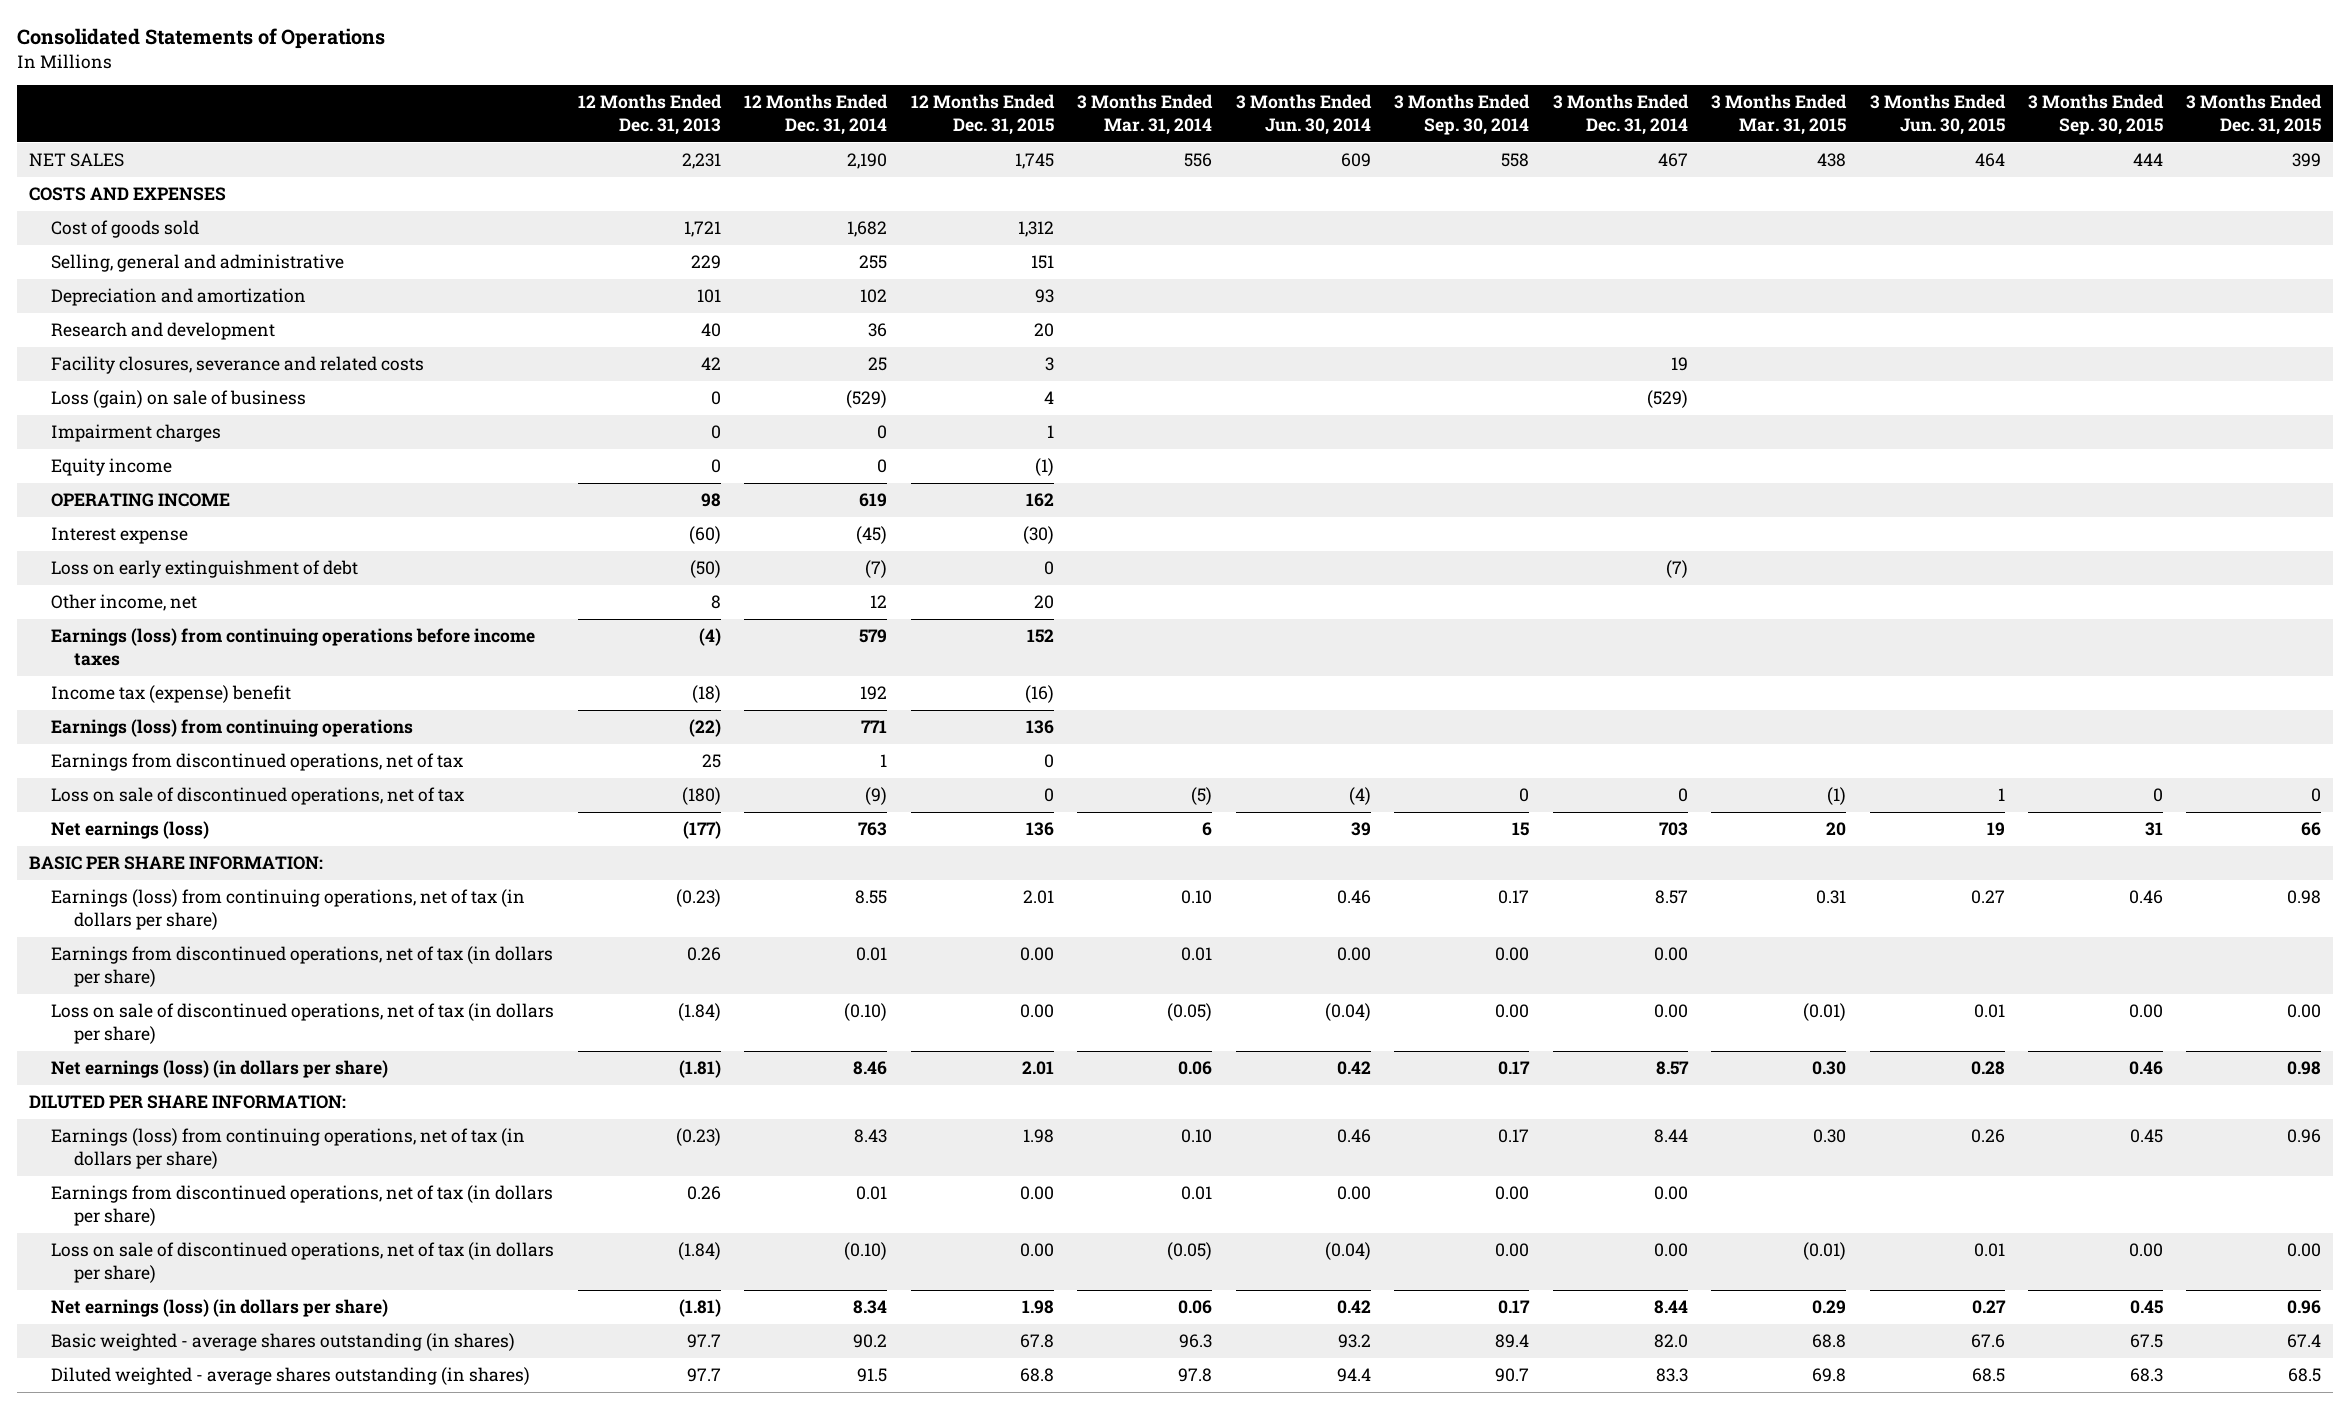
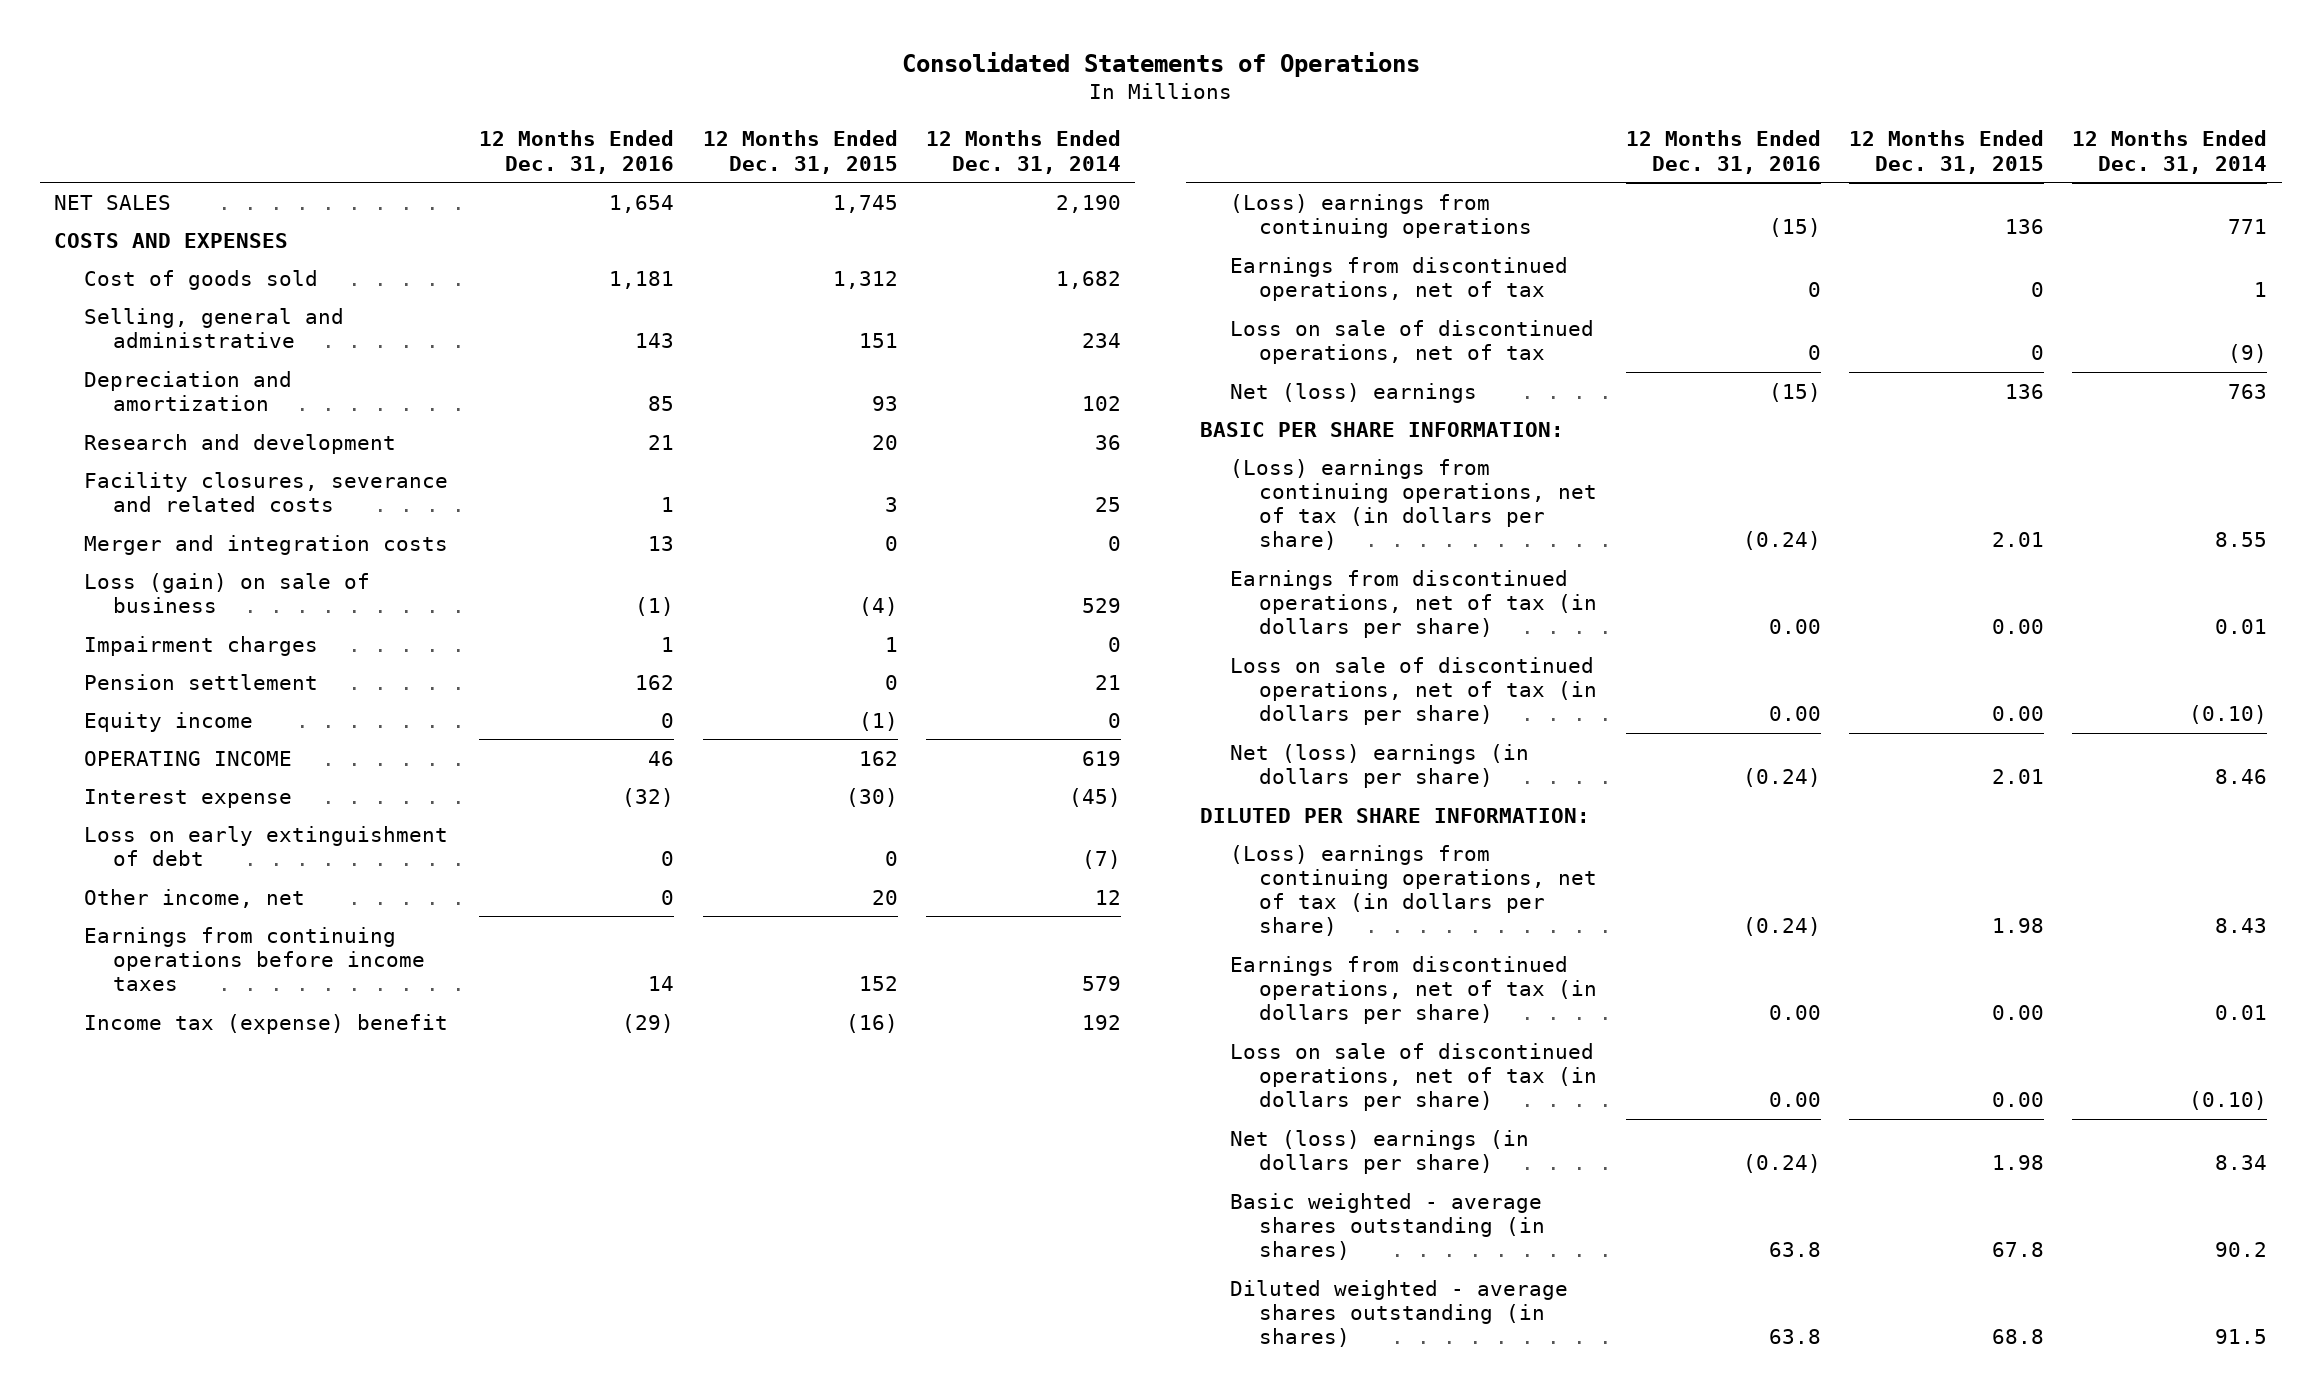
[577,94,722,135] 12 Months Ended Dec. 31, 2013 -> none
[1077,94,1214,135] 3 Months Ended Mar. 31, 2014 -> none
[1235,94,1372,135] 3 Months Ended Jun. 30, 2014 -> none
[1394,94,1531,135] 3 Months Ended Sep. 30, 2014 -> none
[1552,94,1689,135] 3 Months Ended Dec. 31, 2014 -> none
[1711,94,1848,135] 3 Months Ended Mar. 31, 2015 -> none
[1869,94,2006,135] 3 Months Ended Jun. 30, 2015 -> none
[2027,94,2164,135] 3 Months Ended Sep. 30, 2015 -> none
[2186,94,2323,135] 3 Months Ended Dec. 31, 2015 -> none
none -> [479,130,675,174] 12 Months Ended Dec. 31, 2016
[859,255,888,270] 255 -> [1082,332,1122,348] 234
none -> [83,534,448,555] Merger and integration costs
[846,390,888,409] (529) -> [1082,597,1122,613] 529
[1043,391,1054,405] 4 -> [858,596,898,616] (4)
none -> [83,673,318,690] Pension settlement
[51,628,536,666] Earnings (loss) from continuing operations before income taxes -> [83,926,426,992] Earnings from continuing operations before income taxes
[51,719,414,738] Earnings (loss) from continuing operations -> [1229,193,1533,238] (Loss) earnings from continuing operations
[51,821,210,840] Net earnings (loss) -> [1229,382,1477,403] Net (loss) earnings
[51,889,526,930] Earnings (loss) from continuing operations, net of tax (in dollars per share) -> [1229,458,1598,551] (Loss) earnings from continuing operations, net of tax (in dollars per share)
[51,1060,389,1079] Net earnings (loss) (in dollars per share) -> [1229,743,1529,788] Net (loss) earnings (in dollars per share)
[51,1128,526,1169] Earnings (loss) from continuing operations, net of tax (in dollars per share) -> [1229,844,1598,937] (Loss) earnings from continuing operations, net of tax (in dollars per share)
[51,1299,389,1318] Net earnings (loss) (in dollars per share) -> [1229,1129,1529,1174] Net (loss) earnings (in dollars per share)

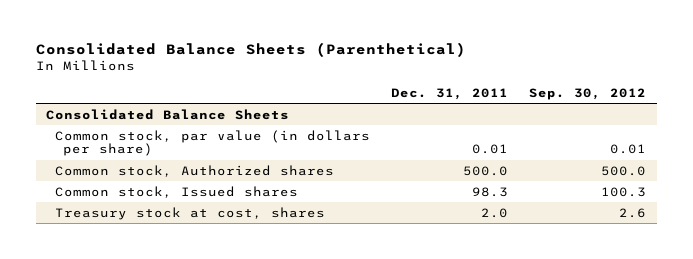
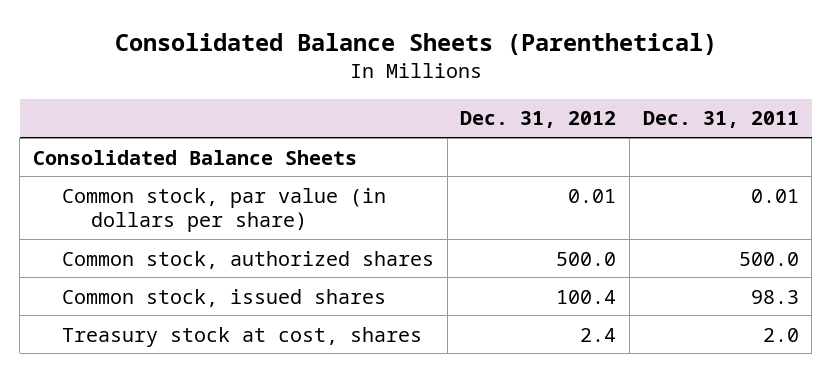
[529,87,647,100] Sep. 30, 2012 -> none
none -> [460,111,617,129] Dec. 31, 2012
[54,164,334,177] Common stock, Authorized shares -> [62,250,435,269] Common stock, authorized shares
[54,185,298,198] Common stock, Issued shares -> [62,288,387,307] Common stock, issued shares

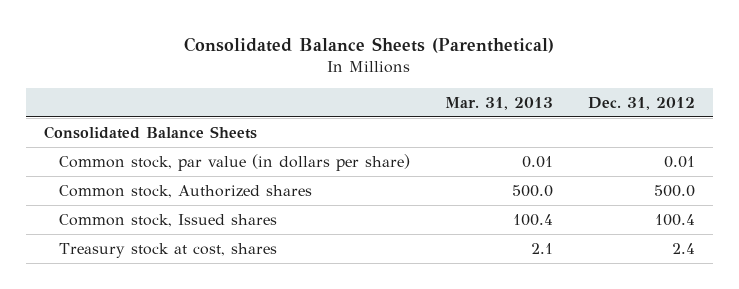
[642,111,799,129] Dec. 31, 2011 -> none
none -> [445,96,554,110] Mar. 31, 2013
[62,250,435,269] Common stock, authorized shares -> [59,184,313,198] Common stock, Authorized shares
[62,288,387,307] Common stock, issued shares -> [59,213,278,227] Common stock, Issued shares

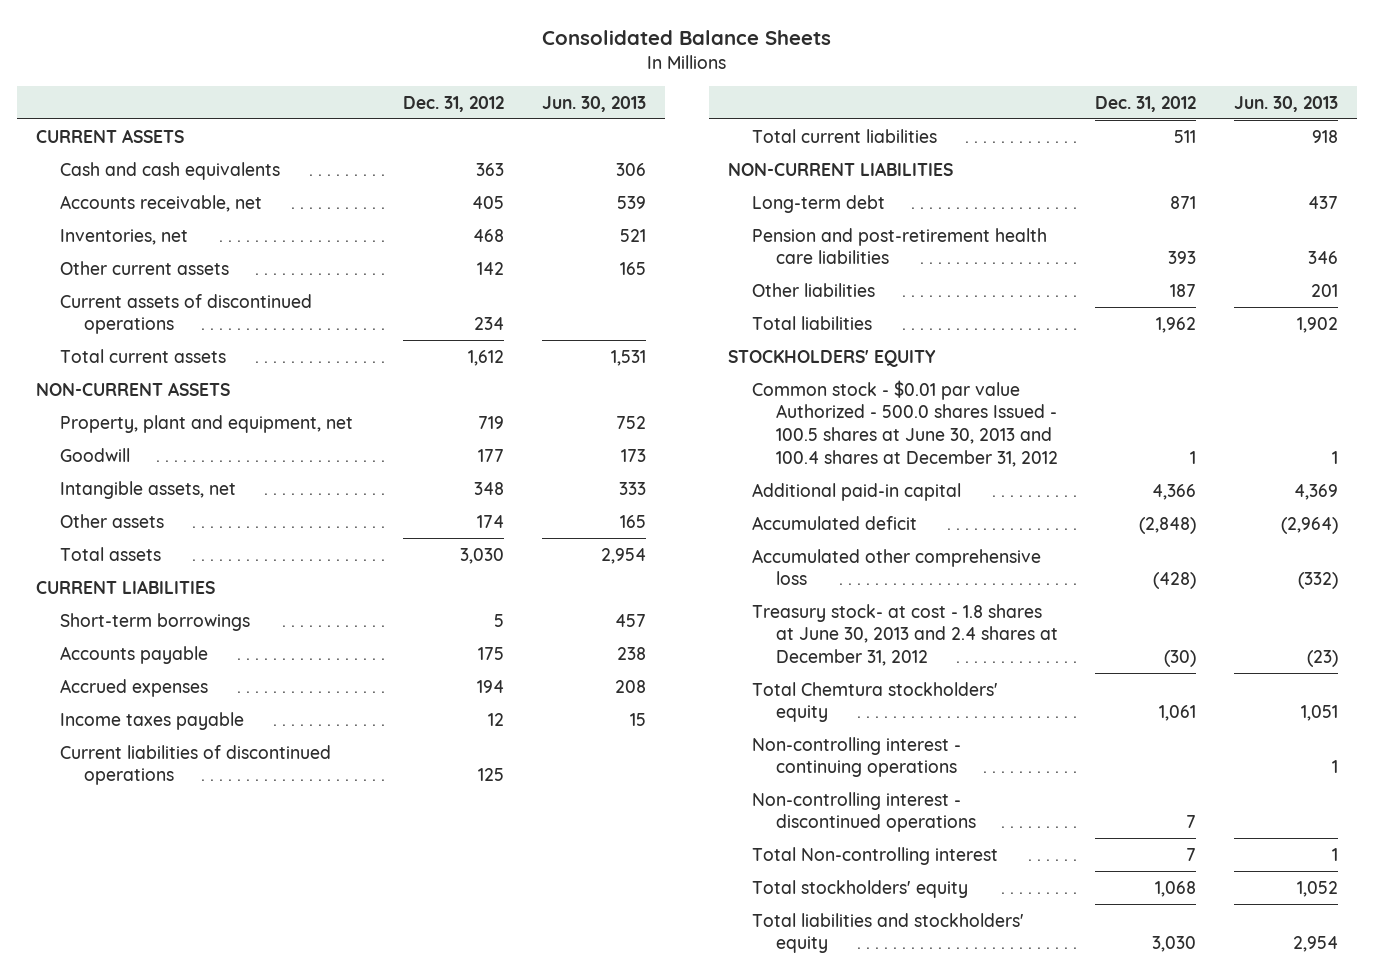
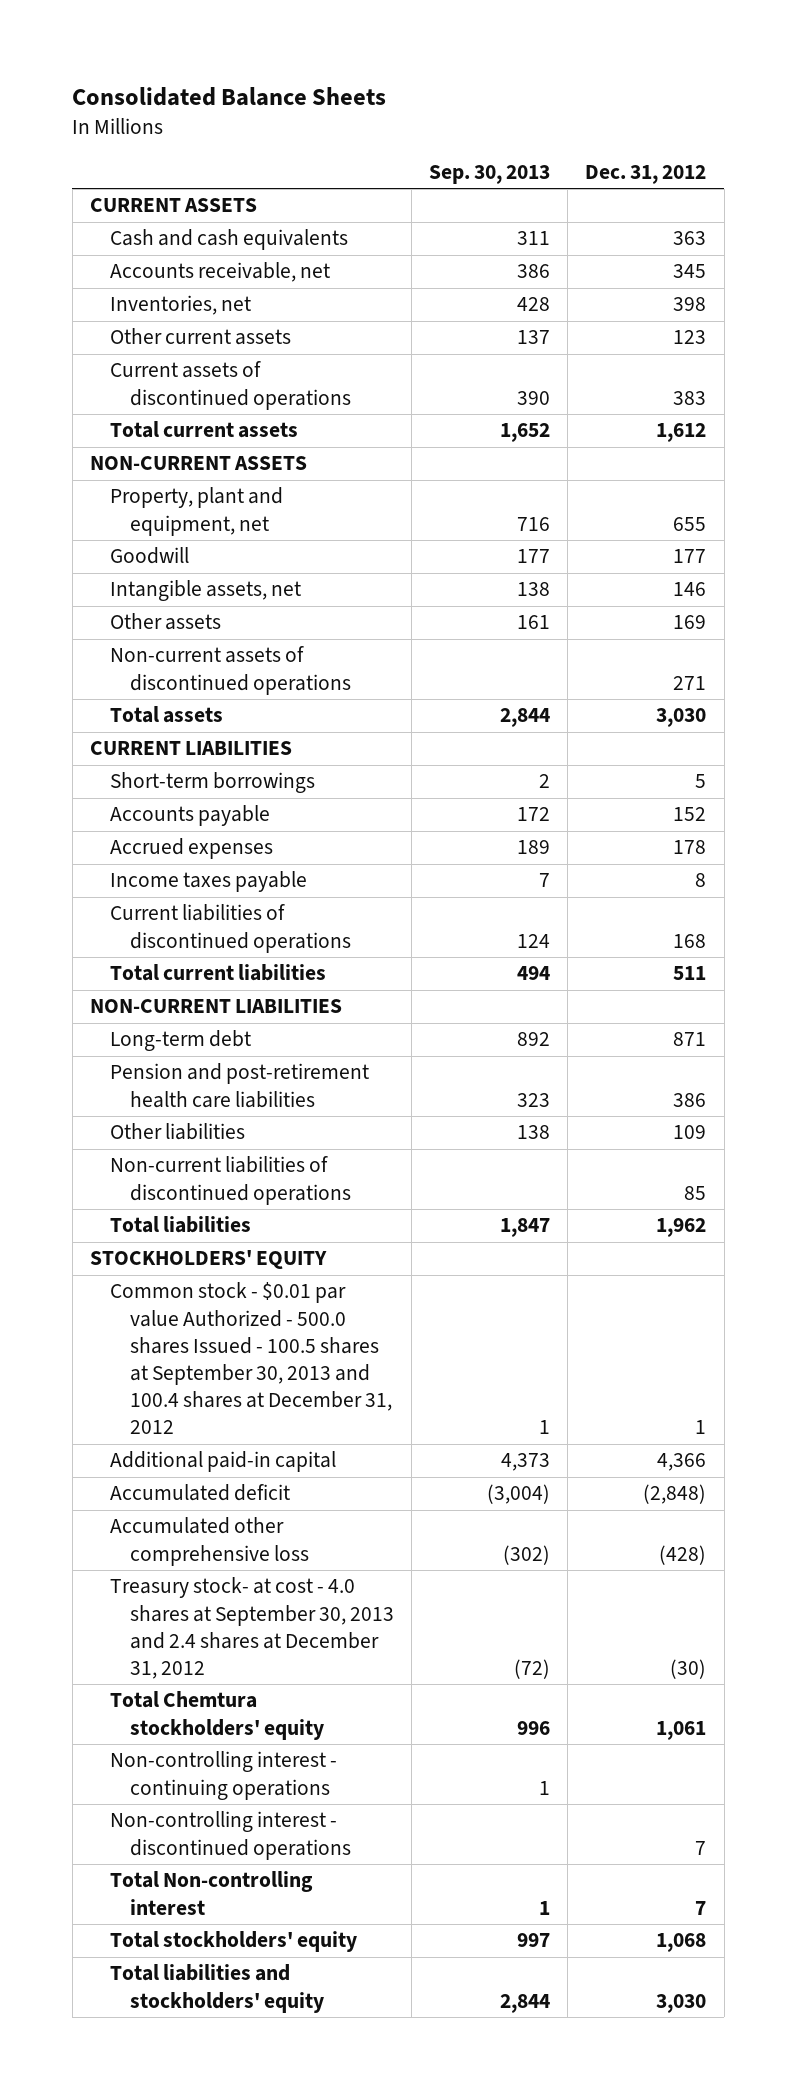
[542,95,647,112] Jun. 30, 2013 -> none
none -> [429,164,551,184] Sep. 30, 2013
[472,195,505,209] 405 -> [673,264,707,279] 345
[473,228,505,242] 468 -> [673,297,707,312] 398
[477,261,505,275] 142 -> [673,330,707,345] 123
[474,317,505,331] 234 -> [673,390,707,405] 383
[478,415,505,429] 719 -> [673,516,707,531] 655
[474,481,505,495] 348 -> [673,582,707,597] 146
[477,514,505,528] 174 -> [673,615,707,630] 169
none -> [109,646,351,695] Non-current assets of discontinued operations
[478,646,505,660] 175 -> [673,807,707,822] 152
[477,679,505,693] 194 -> [673,840,707,855] 178
[488,712,505,726] 12 -> [695,873,707,888] 8
[478,768,505,782] 125 -> [673,933,707,948] 168
[1168,251,1197,265] 393 -> [673,1092,707,1107] 386
[1170,283,1197,297] 187 -> [673,1125,707,1140] 109
none -> [109,1156,351,1205] Non-current liabilities of discontinued operations
[751,379,1058,467] Common stock - $0.01 par value Authorized - 500.0 shares Issued - 100.5 shares at June 30, 2013 and 100.4 shares at December 31, 2012 -> [109,1282,392,1435] Common stock - $0.01 par value Authorized - 500.0 shares Issued - 100.5 shares at September 30, 2013 and 100.4 shares at December 31, 2012
[751,603,1058,667] Treasury stock- at cost - 1.8 shares at June 30, 2013 and 2.4 shares at December 31, 2012 -> [109,1577,394,1680] Treasury stock- at cost - 4.0 shares at September 30, 2013 and 2.4 shares at December 31, 2012

